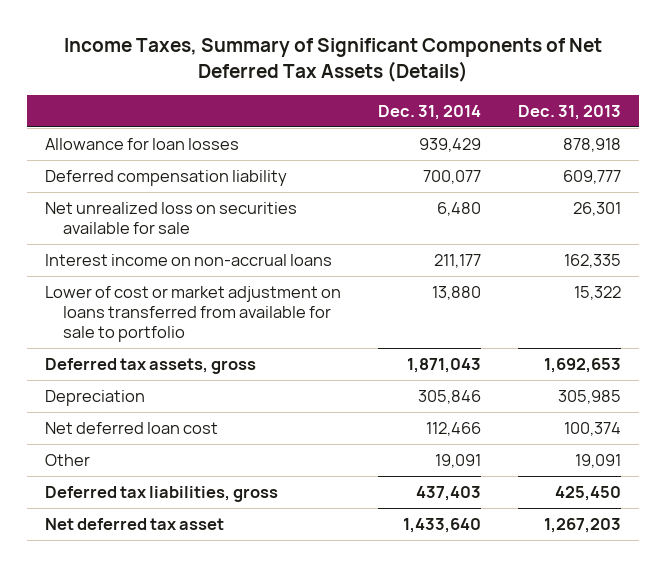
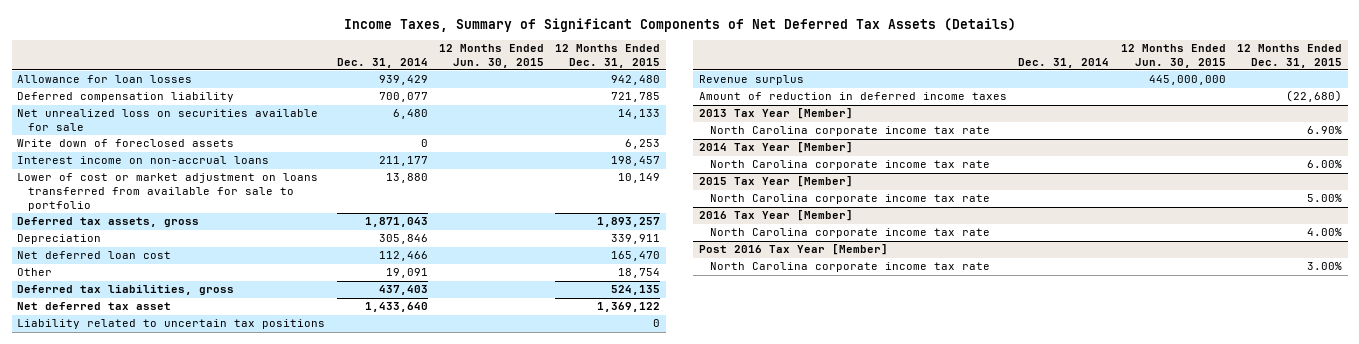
[517,104,621,120] Dec. 31, 2013 -> none
none -> [438,43,544,68] 12 Months Ended Jun. 30, 2015
none -> [555,43,661,68] 12 Months Ended Dec. 31, 2015
none -> [17,139,235,148] Write down of foreclosed assets
none -> [17,319,326,330] Liability related to uncertain tax positions
none -> [699,75,805,86] Revenue surplus
none -> [699,92,1008,101] Amount of reduction in deferred income taxes
none -> [699,108,854,120] 2013 Tax Year [Member]
none -> [710,126,991,137] North Carolina corporate income tax rate
none -> [699,142,854,154] 2014 Tax Year [Member]
none -> [710,160,991,171] North Carolina corporate income tax rate
none -> [699,176,854,188] 2015 Tax Year [Member]
none -> [710,194,991,205] North Carolina corporate income tax rate
none -> [699,210,854,222] 2016 Tax Year [Member]
none -> [710,228,991,239] North Carolina corporate income tax rate
none -> [699,244,889,256] Post 2016 Tax Year [Member]
none -> [710,262,991,273] North Carolina corporate income tax rate

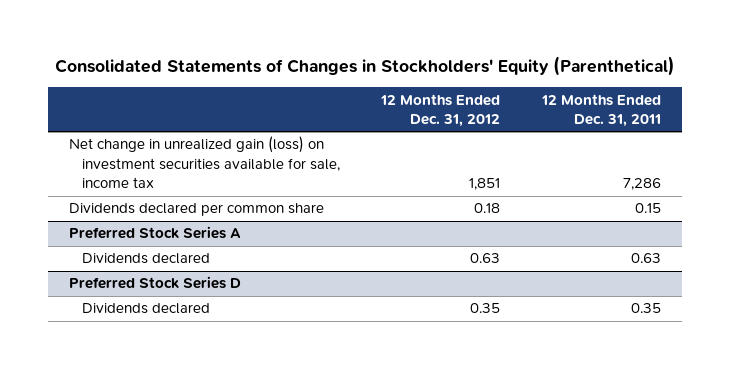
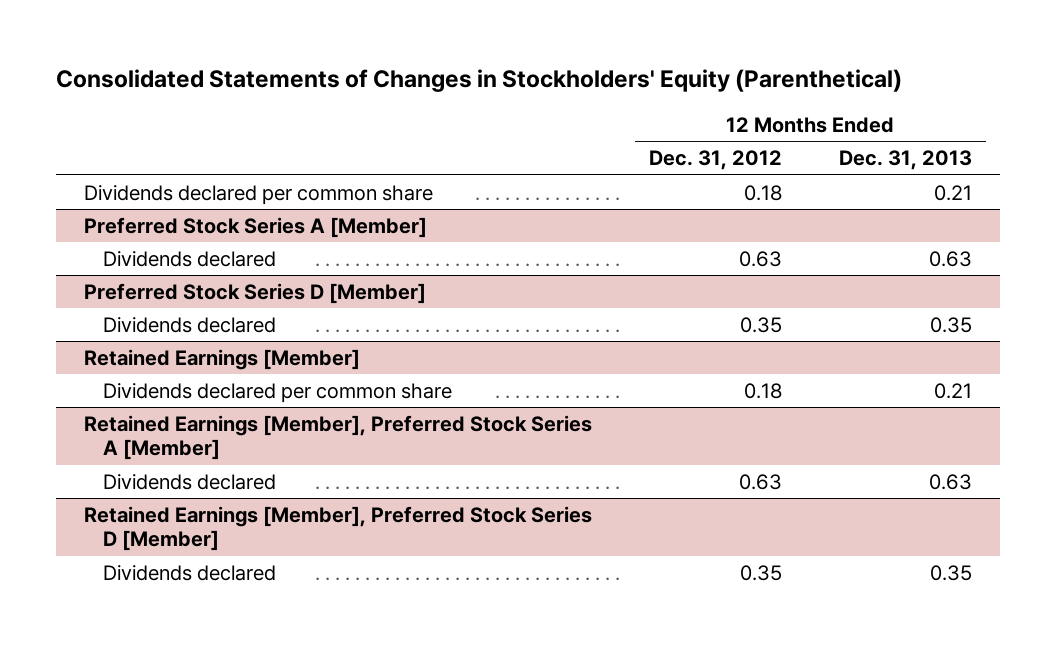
[540,93,661,128] 12 Months Ended Dec. 31, 2011 -> none
none -> [838,150,972,171] Dec. 31, 2013
[68,136,341,189] Net change in unrealized gain (loss) on investment securities available for sale, income tax -> none
[68,226,241,240] Preferred Stock Series A -> [83,217,427,239] Preferred Stock Series A [Member]
[68,276,241,290] Preferred Stock Series D -> [83,283,426,305] Preferred Stock Series D [Member]
none -> [83,349,360,371] Retained Earnings [Member]
none -> [103,383,453,404] Dividends declared per common share
none -> [83,415,592,461] Retained Earnings [Member], Preferred Stock Series A [Member]
none -> [103,474,277,491] Dividends declared
none -> [83,506,592,552] Retained Earnings [Member], Preferred Stock Series D [Member]
none -> [103,565,277,582] Dividends declared

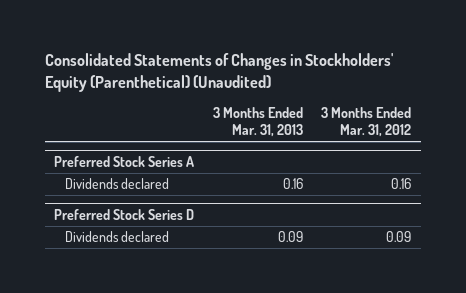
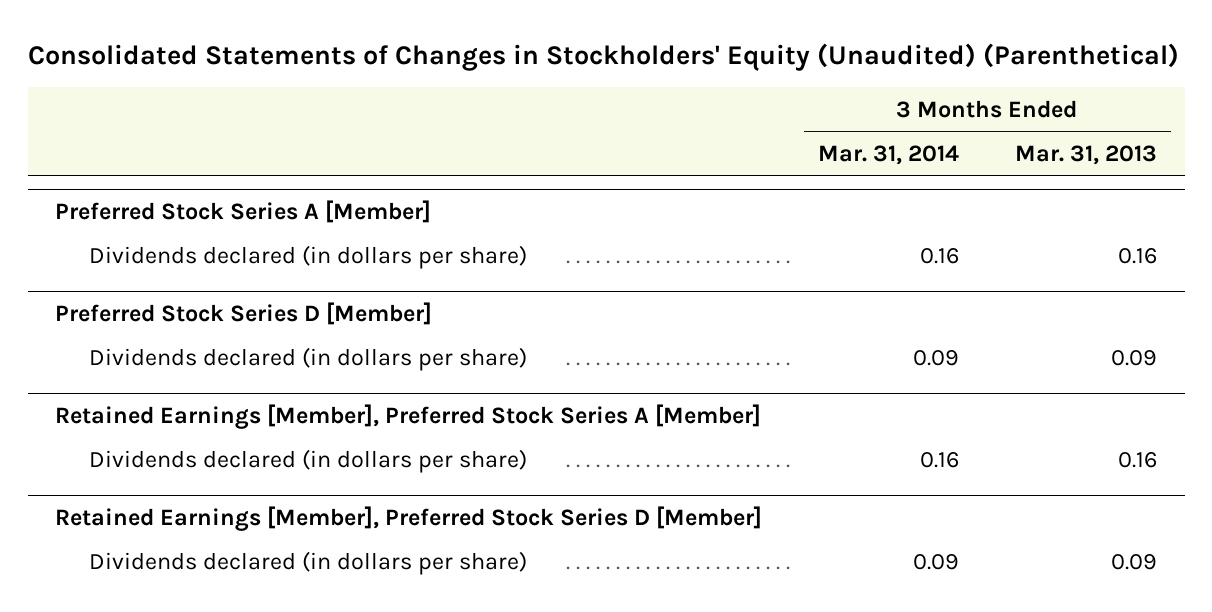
[44,53,393,92] Consolidated Statements of Changes in Stockholders' Equity (Parenthetical) (Unaudited) -> [27,43,1179,72] Consolidated Statements of Changes in Stockholders' Equity (Unaudited) (Parenthetical)
[321,107,412,138] 3 Months Ended Mar. 31, 2012 -> none
none -> [818,144,960,165] Mar. 31, 2014
[54,155,195,167] Preferred Stock Series A -> [55,200,432,224] Preferred Stock Series A [Member]
[65,178,170,190] Dividends declared -> [88,245,527,270] Dividends declared (in dollars per share)
[54,208,195,220] Preferred Stock Series D -> [55,302,433,326] Preferred Stock Series D [Member]
[65,231,170,243] Dividends declared -> [88,347,527,372] Dividends declared (in dollars per share)
none -> [55,404,762,430] Retained Earnings [Member], Preferred Stock Series A [Member]
none -> [88,449,527,474] Dividends declared (in dollars per share)
none -> [55,506,763,532] Retained Earnings [Member], Preferred Stock Series D [Member]
none -> [88,551,527,576] Dividends declared (in dollars per share)

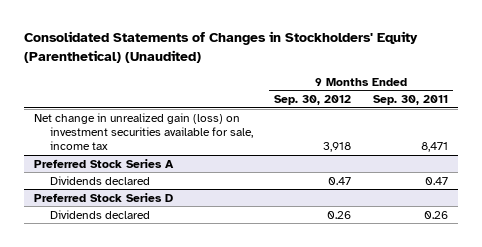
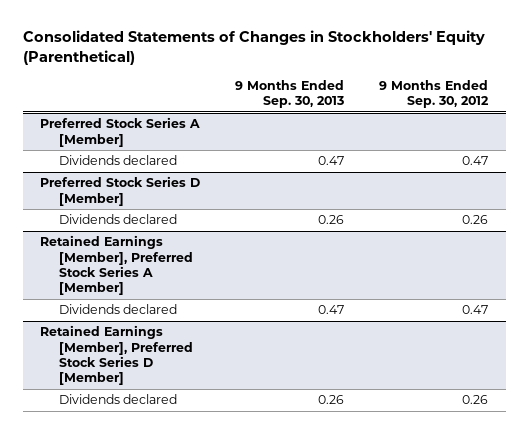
[23,31,418,64] Consolidated Statements of Changes in Stockholders' Equity (Parenthetical) (Unaudited) -> [22,30,485,65] Consolidated Statements of Changes in Stockholders' Equity (Parenthetical)
[372,95,448,106] Sep. 30, 2011 -> none
none -> [235,79,345,109] 9 Months Ended Sep. 30, 2013
[34,112,253,151] Net change in unrealized gain (loss) on investment securities available for sale, income tax -> none
[34,158,175,168] Preferred Stock Series A -> [40,117,201,147] Preferred Stock Series A [Member]
[34,192,174,202] Preferred Stock Series D -> [40,176,201,206] Preferred Stock Series D [Member]
none -> [40,235,194,296] Retained Earnings [Member], Preferred Stock Series A [Member]
none -> [59,304,178,315] Dividends declared
none -> [40,325,194,386] Retained Earnings [Member], Preferred Stock Series D [Member]
none -> [59,394,178,405] Dividends declared

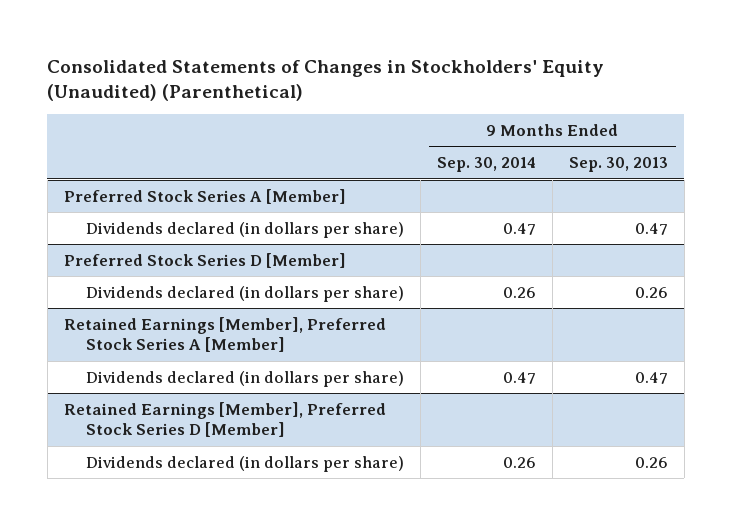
[22,30,485,65] Consolidated Statements of Changes in Stockholders' Equity (Parenthetical) -> [47,59,605,102] Consolidated Statements of Changes in Stockholders' Equity (Unaudited) (Parenthetical)
[379,79,490,109] 9 Months Ended Sep. 30, 2012 -> none
none -> [436,157,536,173] Sep. 30, 2014
[59,155,178,166] Dividends declared -> [86,221,405,238] Dividends declared (in dollars per share)
[59,214,178,225] Dividends declared -> [86,285,405,302] Dividends declared (in dollars per share)
[59,304,178,315] Dividends declared -> [86,370,405,387] Dividends declared (in dollars per share)
[59,394,178,405] Dividends declared -> [86,455,405,472] Dividends declared (in dollars per share)

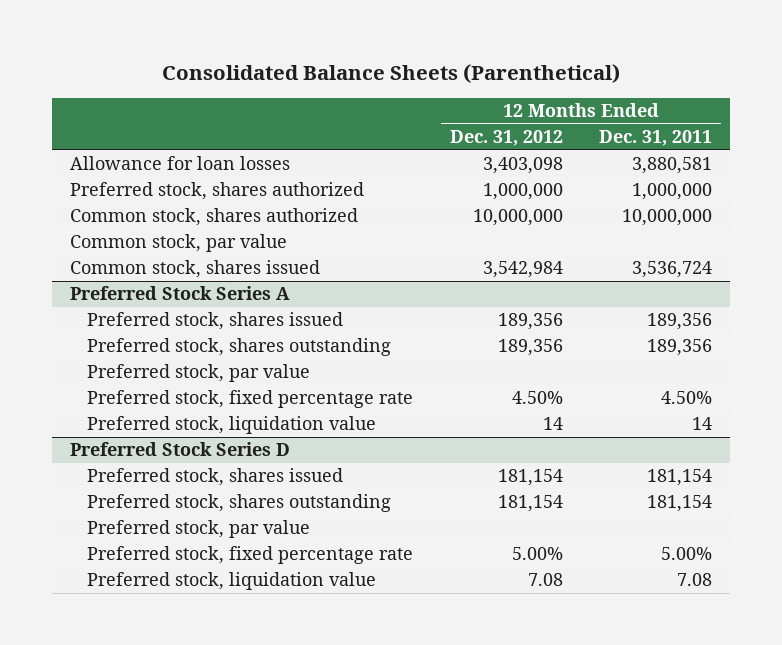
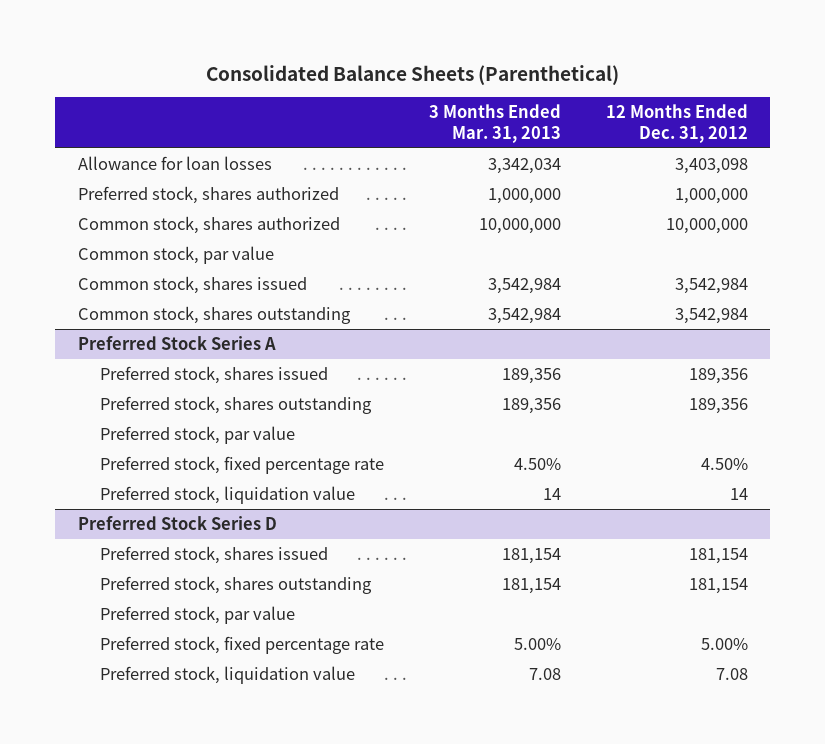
[598,130,712,147] Dec. 31, 2011 -> none
none -> [428,104,561,144] 3 Months Ended Mar. 31, 2013
none -> [77,305,351,324] Common stock, shares outstanding

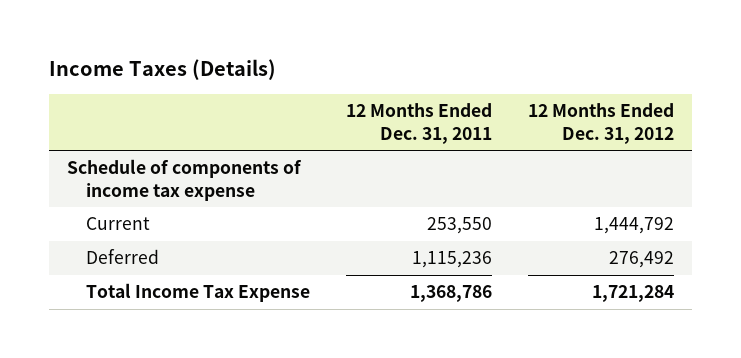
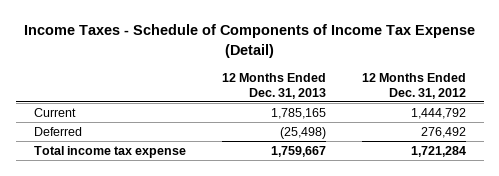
[49,59,277,81] Income Taxes (Details) -> [23,24,475,58] Income Taxes - Schedule of Components of Income Tax Expense (Detail)
[345,103,492,144] 12 Months Ended Dec. 31, 2011 -> none
none -> [221,72,326,99] 12 Months Ended Dec. 31, 2013
[67,159,303,201] Schedule of components of income tax expense -> none
[86,283,311,303] Total Income Tax Expense -> [33,145,186,158] Total income tax expense

